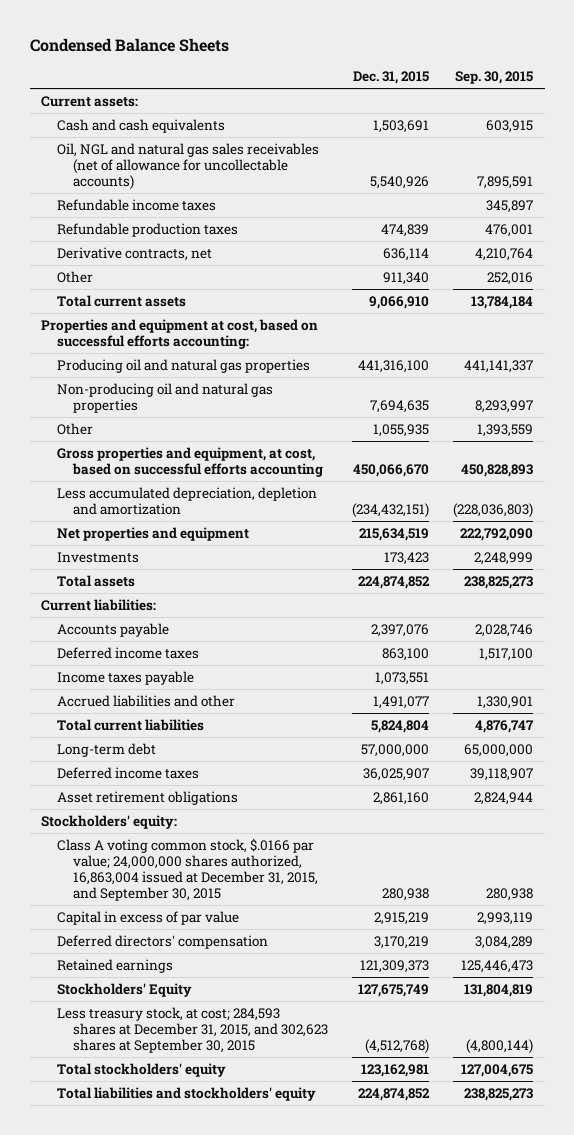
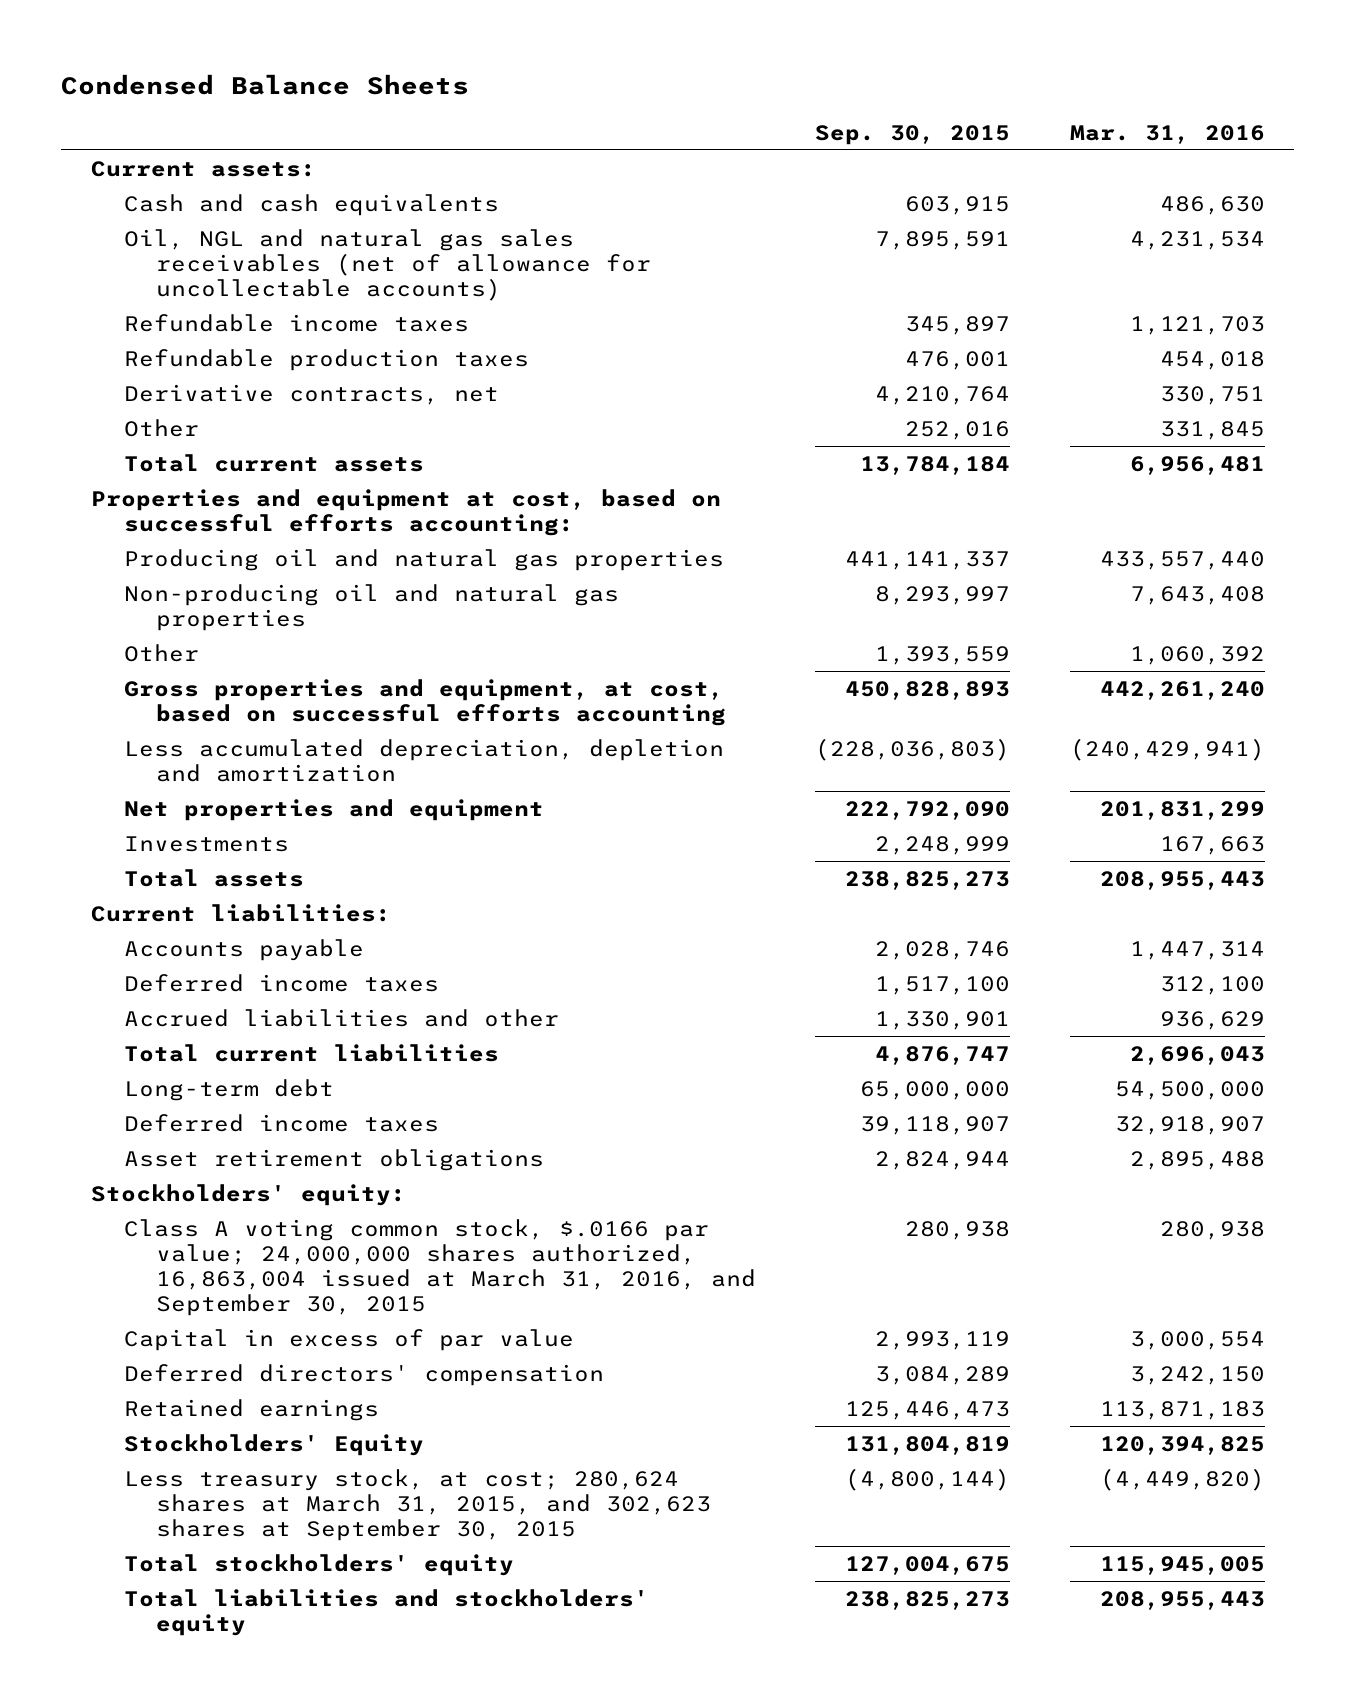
[352,71,429,85] Dec. 31, 2015 -> none
none -> [1069,124,1265,144] Mar. 31, 2016
[57,670,195,685] Income taxes payable -> none
[57,837,318,901] Class A voting common stock, $.0166 par value; 24,000,000 shares authorized, 16,863,004 issued at December 31, 2015, and September 30, 2015 -> [123,1218,757,1316] Class A voting common stock, $.0166 par value; 24,000,000 shares authorized, 16,863,004 issued at March 31, 2016, and September 30, 2015
[57,1006,328,1053] Less treasury stock, at cost; 284,593 shares at December 31, 2015, and 302,623 shares at September 30, 2015 -> [123,1468,712,1541] Less treasury stock, at cost; 280,624 shares at March 31, 2015, and 302,623 shares at September 30, 2015

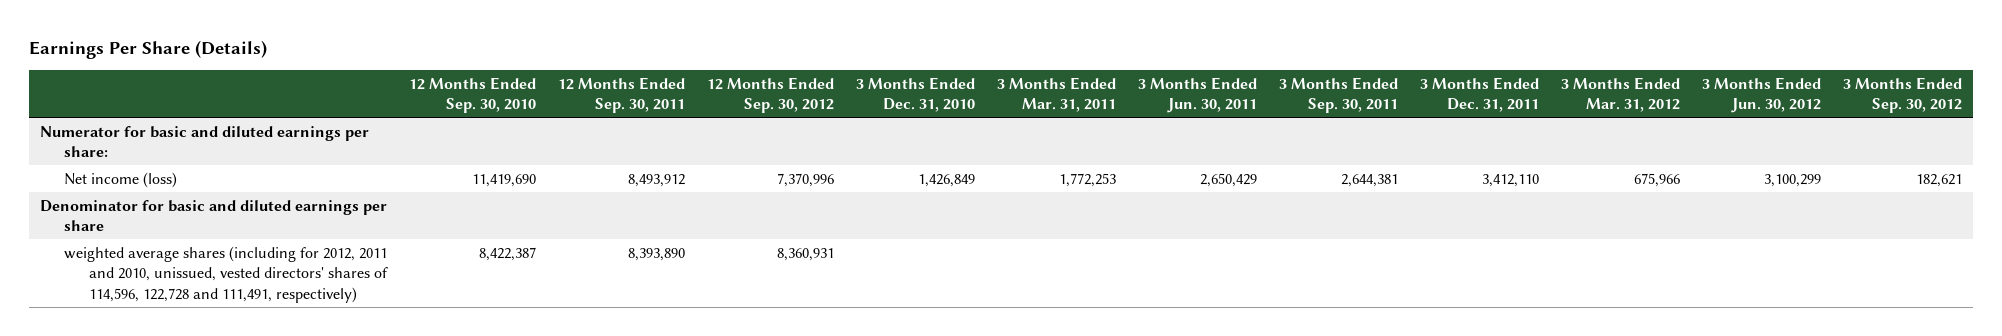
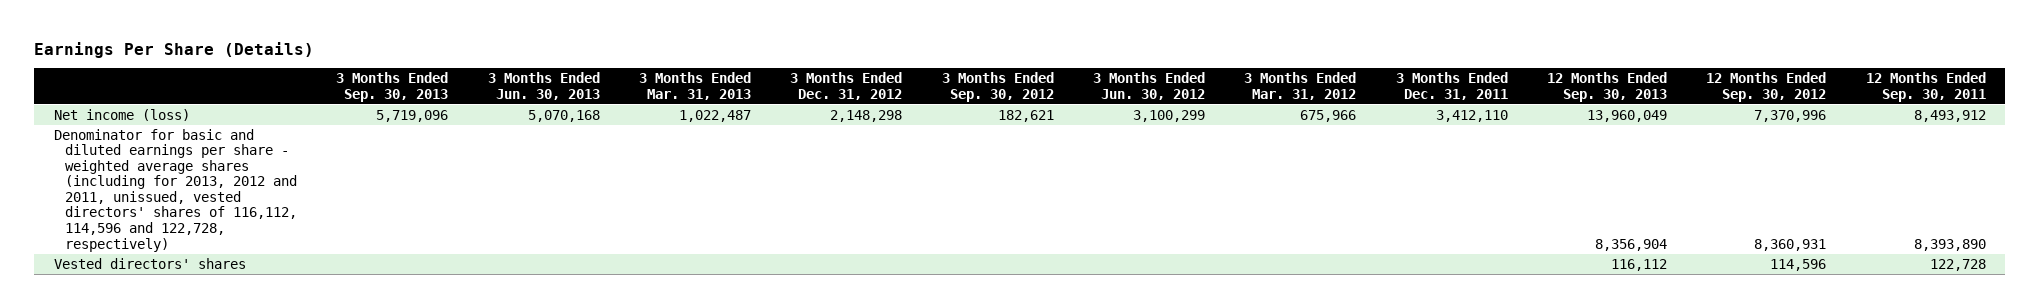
[409,76,537,114] 12 Months Ended Sep. 30, 2010 -> none
[856,76,976,113] 3 Months Ended Dec. 31, 2010 -> none
[997,76,1117,113] 3 Months Ended Mar. 31, 2011 -> none
[1138,76,1258,114] 3 Months Ended Jun. 30, 2011 -> none
[1279,76,1399,114] 3 Months Ended Sep. 30, 2011 -> none
none -> [336,72,449,102] 3 Months Ended Sep. 30, 2013
none -> [487,72,600,100] 3 Months Ended Jun. 30, 2013
none -> [638,72,751,100] 3 Months Ended Mar. 31, 2013
none -> [790,72,903,100] 3 Months Ended Dec. 31, 2012
none -> [1546,72,1667,102] 12 Months Ended Sep. 30, 2013
[39,125,369,158] Numerator for basic and diluted earnings per share: -> none
[39,199,387,232] Denominator for basic and diluted earnings per share -> none
[64,245,388,303] weighted average shares (including for 2012, 2011 and 2010, unissued, vested directors' shares of 114,596, 122,728 and 111,491, respectively) -> [54,128,297,252] Denominator for basic and diluted earnings per share - weighted average shares (including for 2013, 2012 and 2011, unissued, vested directors' shares of 116,112, 114,596 and 122,728, respectively)
none -> [54,257,247,269] Vested directors' shares

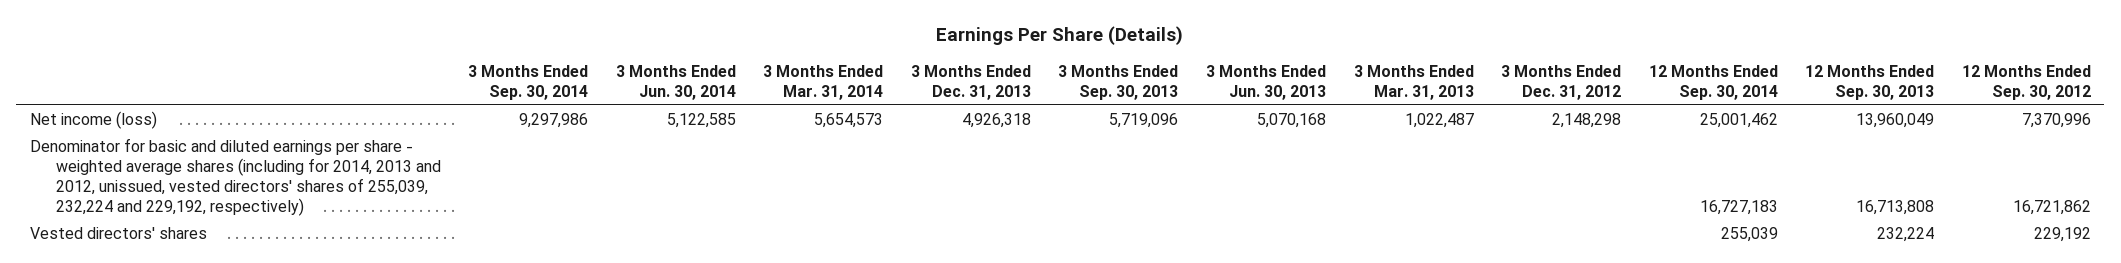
[941,72,1054,102] 3 Months Ended Sep. 30, 2012 -> none
[1092,72,1205,100] 3 Months Ended Jun. 30, 2012 -> none
[1244,72,1357,100] 3 Months Ended Mar. 31, 2012 -> none
[1395,72,1508,100] 3 Months Ended Dec. 31, 2011 -> none
[1865,72,1986,102] 12 Months Ended Sep. 30, 2011 -> none
none -> [468,64,589,100] 3 Months Ended Sep. 30, 2014
none -> [615,64,736,100] 3 Months Ended Jun. 30, 2014
none -> [763,64,884,100] 3 Months Ended Mar. 31, 2014
none -> [910,64,1031,100] 3 Months Ended Dec. 31, 2013
none -> [1648,64,1778,100] 12 Months Ended Sep. 30, 2014
[54,128,297,252] Denominator for basic and diluted earnings per share - weighted average shares (including for 2013, 2012 and 2011, unissued, vested directors' shares of 116,112, 114,596 and 122,728, respectively) -> [30,138,441,216] Denominator for basic and diluted earnings per share - weighted average shares (including for 2014, 2013 and 2012, unissued, vested directors' shares of 255,039, 232,224 and 229,192, respectively)
[1594,238,1667,251] 8,356,904 -> [1856,199,1935,215] 16,713,808
[1754,238,1827,251] 8,360,931 -> [2012,199,2091,215] 16,721,862
[1610,258,1667,271] 116,112 -> [1877,227,1935,243] 232,224
[1770,258,1827,271] 114,596 -> [2033,227,2091,243] 229,192

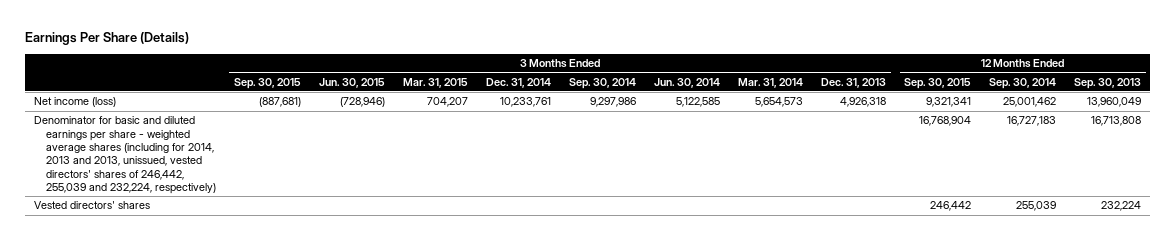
[1058,64,1179,100] 3 Months Ended Sep. 30, 2013 -> none
[1205,64,1326,100] 3 Months Ended Jun. 30, 2013 -> none
[1353,64,1474,100] 3 Months Ended Mar. 31, 2013 -> none
[1501,64,1622,100] 3 Months Ended Dec. 31, 2012 -> none
[1961,64,2091,100] 12 Months Ended Sep. 30, 2012 -> none
none -> [233,77,301,89] Sep. 30, 2015
none -> [318,77,385,88] Jun. 30, 2015
none -> [402,77,468,88] Mar. 31, 2015
none -> [485,77,551,88] Dec. 31, 2014
none -> [904,77,972,89] Sep. 30, 2015
[30,138,441,216] Denominator for basic and diluted earnings per share - weighted average shares (including for 2014, 2013 and 2012, unissued, vested directors' shares of 255,039, 232,224 and 229,192, respectively) -> [33,116,216,194] Denominator for basic and diluted earnings per share - weighted average shares (including for 2014, 2013 and 2013, unissued, vested directors' shares of 246,442, 255,039 and 232,224, respectively)

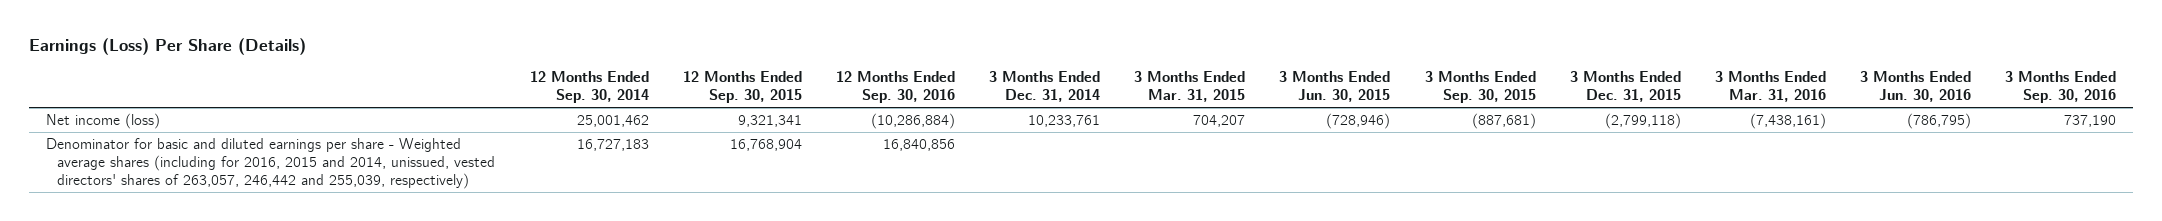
[24,32,189,46] Earnings Per Share (Details) -> [28,37,306,55] Earnings (Loss) Per Share (Details)
[568,77,636,89] Sep. 30, 2014 -> none
[653,77,720,88] Jun. 30, 2014 -> none
[737,77,803,88] Mar. 31, 2014 -> none
[821,77,887,88] Dec. 31, 2013 -> none
[1074,77,1142,89] Sep. 30, 2013 -> none
none -> [835,71,955,104] 12 Months Ended Sep. 30, 2016
none -> [1569,71,1681,103] 3 Months Ended Dec. 31, 2015
none -> [1715,71,1827,103] 3 Months Ended Mar. 31, 2016
none -> [1860,71,1972,103] 3 Months Ended Jun. 30, 2016
none -> [2005,71,2117,104] 3 Months Ended Sep. 30, 2016
[33,201,150,210] Vested directors' shares -> none
[33,116,216,194] Denominator for basic and diluted earnings per share - weighted average shares (including for 2014, 2013 and 2013, unissued, vested directors' shares of 246,442, 255,039 and 232,224, respectively) -> [45,137,496,189] Denominator for basic and diluted earnings per share - Weighted average shares (including for 2016, 2015 and 2014, unissued, vested directors' shares of 263,057, 246,442 and 255,039, respectively)

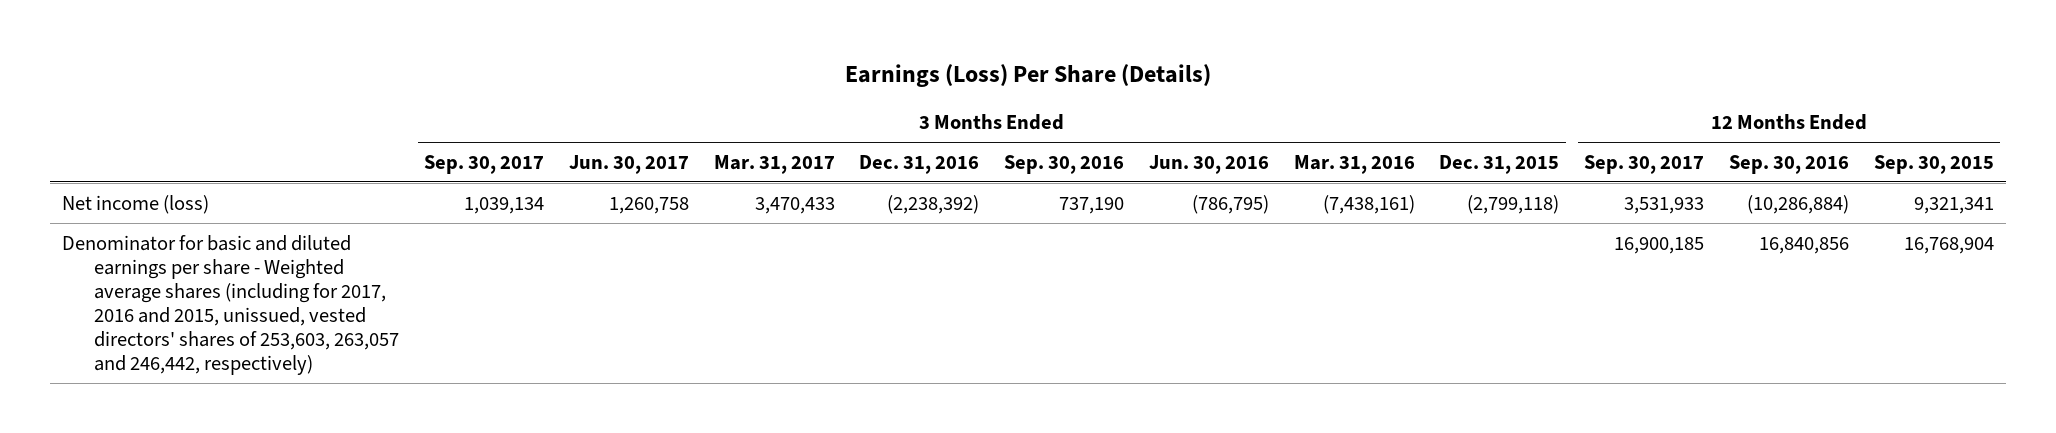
[529,71,649,104] 12 Months Ended Sep. 30, 2014 -> none
[989,71,1101,103] 3 Months Ended Dec. 31, 2014 -> none
[1134,71,1246,103] 3 Months Ended Mar. 31, 2015 -> none
[1279,71,1391,103] 3 Months Ended Jun. 30, 2015 -> none
[1424,71,1536,104] 3 Months Ended Sep. 30, 2015 -> none
none -> [424,154,545,174] Sep. 30, 2017
none -> [568,154,689,174] Jun. 30, 2017
none -> [713,154,835,174] Mar. 31, 2017
none -> [859,154,980,174] Dec. 31, 2016
none -> [1584,154,1705,174] Sep. 30, 2017
[45,137,496,189] Denominator for basic and diluted earnings per share - Weighted average shares (including for 2016, 2015 and 2014, unissued, vested directors' shares of 263,057, 246,442 and 255,039, respectively) -> [62,234,400,376] Denominator for basic and diluted earnings per share - Weighted average shares (including for 2017, 2016 and 2015, unissued, vested directors' shares of 253,603, 263,057 and 246,442, respectively)

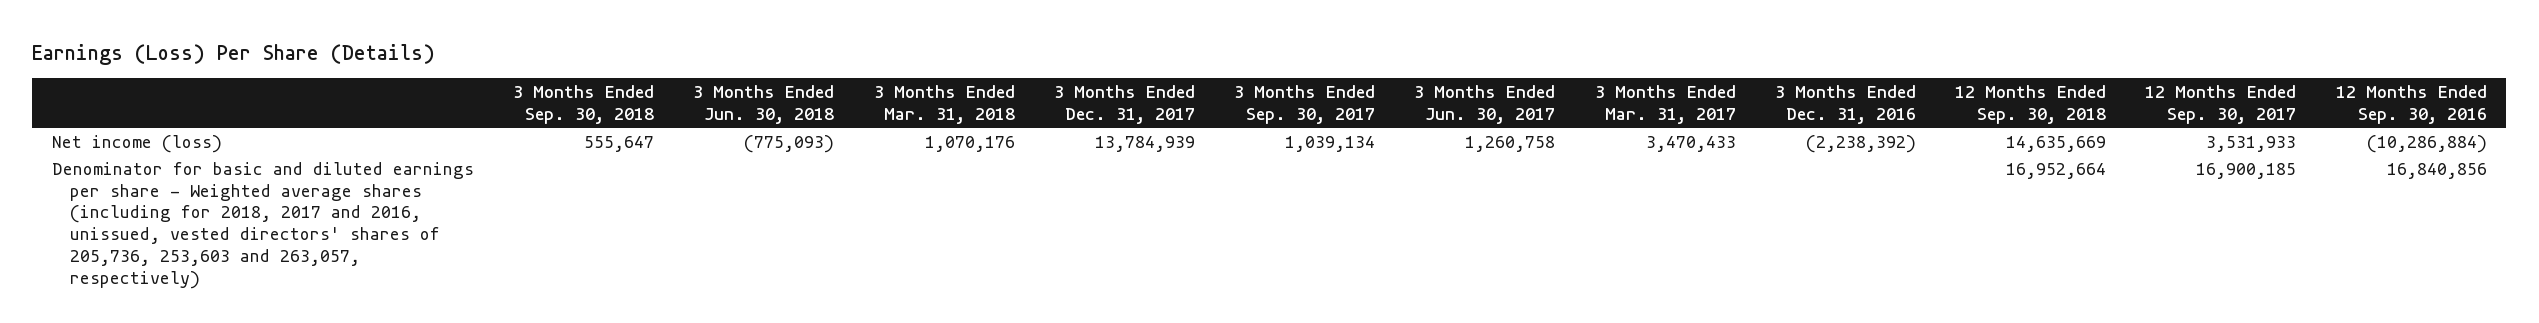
[1004,154,1125,174] Sep. 30, 2016 -> none
[1148,154,1269,174] Jun. 30, 2016 -> none
[1293,154,1415,174] Mar. 31, 2016 -> none
[1439,154,1560,174] Dec. 31, 2015 -> none
[1873,154,1994,174] Sep. 30, 2015 -> none
none -> [513,85,655,124] 3 Months Ended Sep. 30, 2018
none -> [693,85,835,124] 3 Months Ended Jun. 30, 2018
none -> [873,85,1015,124] 3 Months Ended Mar. 31, 2018
none -> [1053,85,1195,124] 3 Months Ended Dec. 31, 2017
none -> [1955,85,2107,124] 12 Months Ended Sep. 30, 2018
[62,234,400,376] Denominator for basic and diluted earnings per share - Weighted average shares (including for 2017, 2016 and 2015, unissued, vested directors' shares of 253,603, 263,057 and 246,442, respectively) -> [51,161,474,289] Denominator for basic and diluted earnings per share - Weighted average shares (including for 2018, 2017 and 2016, unissued, vested directors' shares of 205,736, 253,603 and 263,057, respectively)

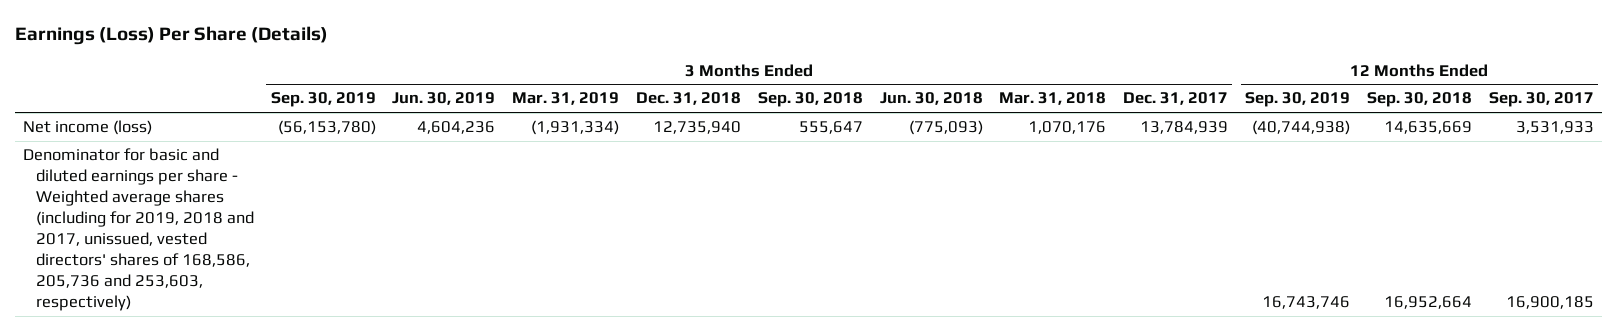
[1234,85,1376,124] 3 Months Ended Sep. 30, 2017 -> none
[1414,85,1556,124] 3 Months Ended Jun. 30, 2017 -> none
[1594,85,1736,124] 3 Months Ended Mar. 31, 2017 -> none
[1774,85,1916,124] 3 Months Ended Dec. 31, 2016 -> none
[2335,85,2487,124] 12 Months Ended Sep. 30, 2016 -> none
none -> [270,92,376,108] Sep. 30, 2019
none -> [392,92,496,106] Jun. 30, 2019
none -> [512,92,620,106] Mar. 31, 2019
none -> [636,92,742,106] Dec. 31, 2018
none -> [1244,92,1350,108] Sep. 30, 2019
[51,161,474,289] Denominator for basic and diluted earnings per share - Weighted average shares (including for 2018, 2017 and 2016, unissued, vested directors' shares of 205,736, 253,603 and 263,057, respectively) -> [23,148,254,312] Denominator for basic and diluted earnings per share - Weighted average shares (including for 2019, 2018 and 2017, unissued, vested directors' shares of 168,586, 205,736 and 253,603, respectively)

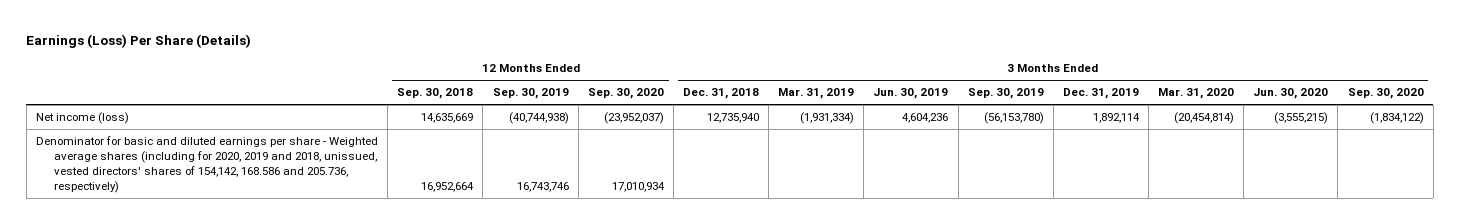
[757,92,863,108] Sep. 30, 2018 -> none
[879,92,983,106] Jun. 30, 2018 -> none
[999,92,1107,106] Mar. 31, 2018 -> none
[1123,92,1229,106] Dec. 31, 2017 -> none
[1488,92,1594,108] Sep. 30, 2017 -> none
none -> [587,88,664,100] Sep. 30, 2020
none -> [1062,88,1139,100] Dec. 31, 2019
none -> [1158,88,1235,100] Mar. 31, 2020
none -> [1253,88,1329,100] Jun. 30, 2020
none -> [1347,88,1424,100] Sep. 30, 2020
[23,148,254,312] Denominator for basic and diluted earnings per share - Weighted average shares (including for 2019, 2018 and 2017, unissued, vested directors' shares of 168,586, 205,736 and 253,603, respectively) -> [36,136,379,193] Denominator for basic and diluted earnings per share - Weighted average shares (including for 2020, 2019 and 2018, unissued, vested directors' shares of 154,142, 168.586 and 205.736, respectively)

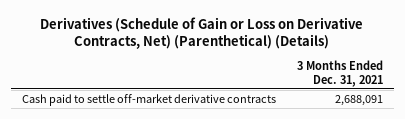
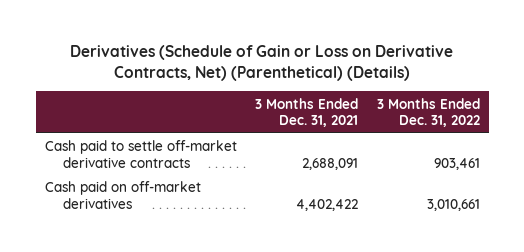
none -> [376,97,480,128] 3 Months Ended Dec. 31, 2022
none -> [44,181,201,209] Cash paid on off-market derivatives

